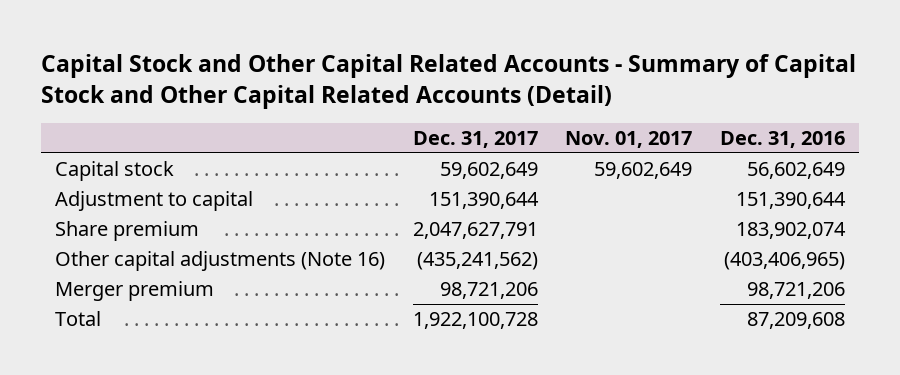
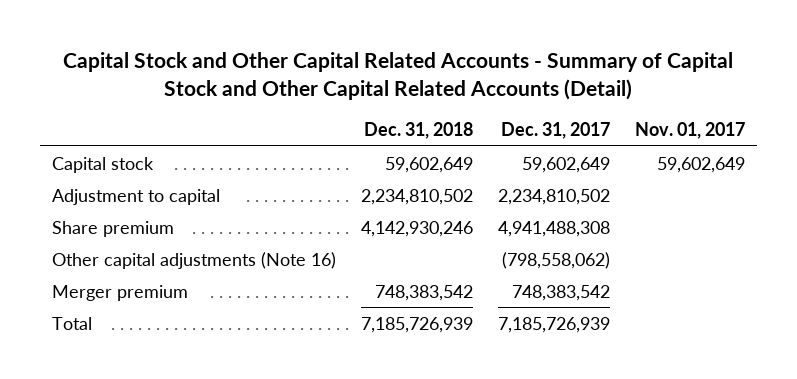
[720,130,846,148] Dec. 31, 2016 -> none
none -> [363,122,473,140] Dec. 31, 2018
[428,192,539,210] 151,390,644 -> [497,188,610,205] 2,234,810,502
[412,222,538,240] 2,047,627,791 -> [497,220,610,237] 4,941,488,308
[416,252,538,271] (435,241,562) -> [501,251,610,269] (798,558,062)
[439,282,538,300] 98,721,206 -> [511,284,610,301] 748,383,542
[412,312,538,330] 1,922,100,728 -> [497,316,610,333] 7,185,726,939

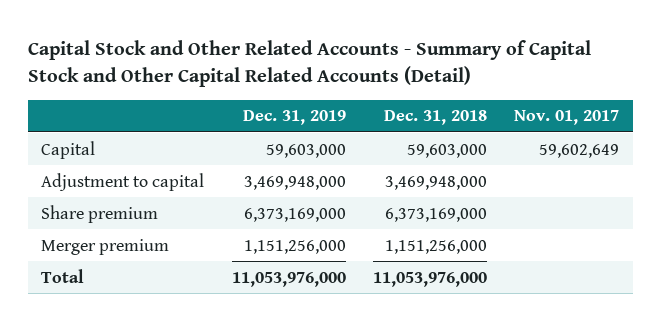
[63,51,734,100] Capital Stock and Other Capital Related Accounts - Summary of Capital Stock and Other Capital Related Accounts (Detail) -> [27,39,591,88] Capital Stock and Other Related Accounts - Summary of Capital Stock and Other Capital Related Accounts (Detail)
[500,122,610,140] Dec. 31, 2017 -> none
none -> [242,110,346,126] Dec. 31, 2019
[52,251,337,269] Other capital adjustments (Note 16) -> none
[52,156,155,173] Capital stock -> [41,140,96,159] Capital
[384,156,473,173] 59,602,649 -> [407,143,488,158] 59,603,000
[360,188,473,205] 2,234,810,502 -> [385,175,488,190] 3,469,948,000
[360,220,473,237] 4,142,930,246 -> [385,207,488,222] 6,373,169,000
[374,284,473,301] 748,383,542 -> [385,239,488,254] 1,151,256,000
[360,316,473,333] 7,185,726,939 -> [373,271,488,287] 11,053,976,000

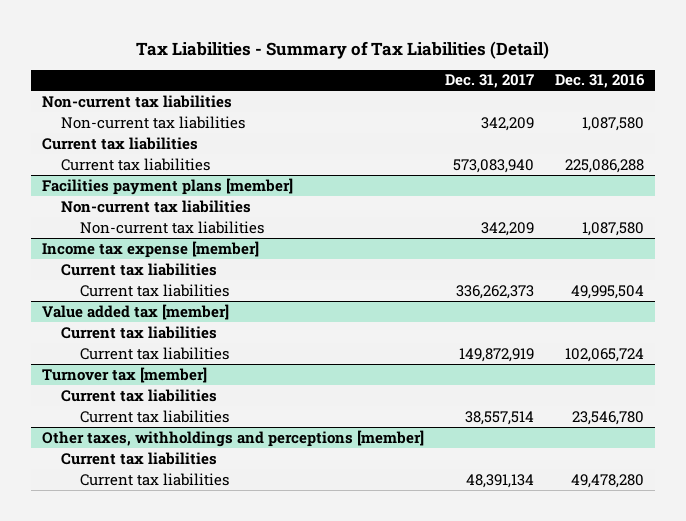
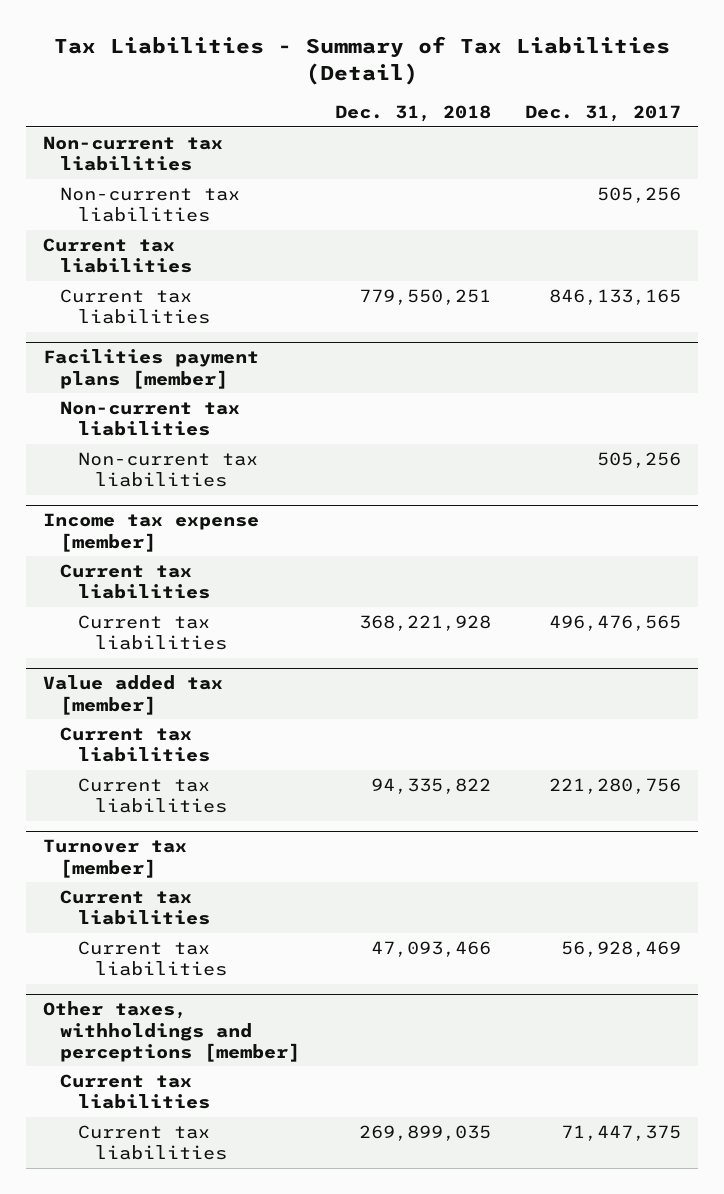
[555,74,646,89] Dec. 31, 2016 -> none
none -> [334,105,491,123] Dec. 31, 2018
[481,116,535,131] 342,209 -> [597,186,682,203] 505,256
[453,158,535,173] 573,083,940 -> [549,288,682,305] 846,133,165
[481,221,535,236] 342,209 -> [597,451,682,468] 505,256
[456,284,535,299] 336,262,373 -> [549,614,682,631] 496,476,565
[459,347,535,362] 149,872,919 -> [549,777,682,794] 221,280,756
[465,410,535,425] 38,557,514 -> [561,940,682,957] 56,928,469
[466,473,535,488] 48,391,134 -> [561,1124,682,1141] 71,447,375

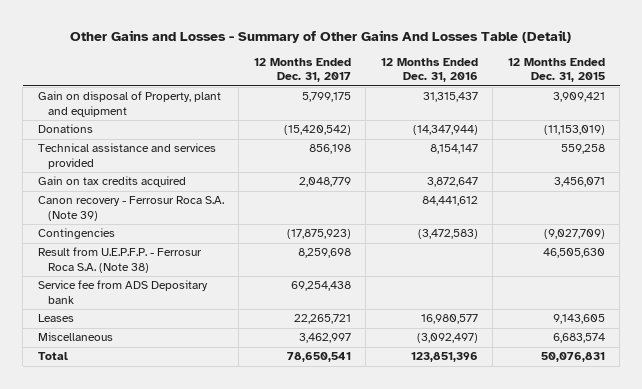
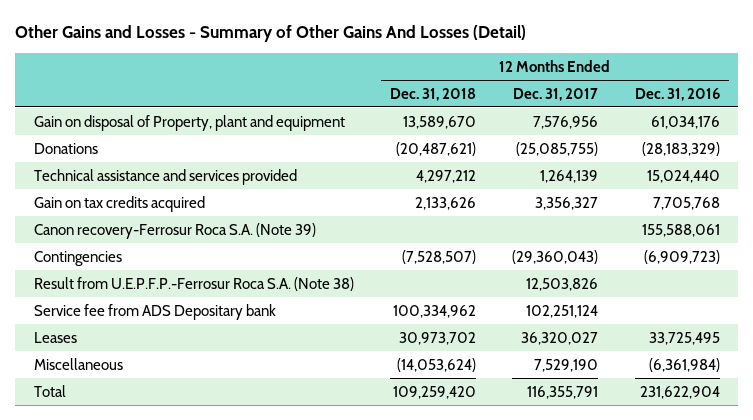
[70,30,572,44] Other Gains and Losses - Summary of Other Gains And Losses Table (Detail) -> [15,25,527,43] Other Gains and Losses - Summary of Other Gains And Losses (Detail)
[507,58,605,83] 12 Months Ended Dec. 31, 2015 -> none
none -> [389,87,476,101] Dec. 31, 2018
[301,92,351,103] 5,799,175 -> [533,115,599,129] 7,576,956
[422,92,478,103] 31,315,437 -> [650,115,720,129] 61,034,176
[283,125,351,136] (15,420,542) -> [516,141,599,156] (25,085,755)
[412,125,478,136] (14,347,944) -> [641,141,720,156] (28,183,329)
[308,144,351,155] 856,198 -> [540,169,599,183] 1,264,139
[429,144,478,155] 8,154,147 -> [646,169,720,183] 15,024,440
[298,177,351,188] 2,048,779 -> [535,196,599,210] 3,356,327
[426,177,478,188] 3,872,647 -> [652,196,720,210] 7,705,768
[37,196,224,221] Canon recovery - Ferrosur Roca S.A. (Note 39) -> [33,222,316,239] Canon recovery-Ferrosur Roca S.A. (Note 39)
[421,196,478,207] 84,441,612 -> [641,223,720,237] 155,588,061
[286,229,351,240] (17,875,923) -> [512,249,599,264] (29,360,043)
[417,229,478,240] (3,472,583) -> [643,249,720,264] (6,909,723)
[37,247,202,273] Result from U.E.P.F.P. - Ferrosur Roca S.A. (Note 38) -> [33,276,354,291] Result from U.E.P.F.P.-Ferrosur Roca S.A. (Note 38)
[297,248,351,259] 8,259,698 -> [526,277,599,291] 12,503,826
[290,281,351,292] 69,254,438 -> [526,304,599,318] 102,251,124
[293,314,351,325] 22,265,721 -> [521,331,599,345] 36,320,027
[420,314,478,325] 16,980,577 -> [648,331,720,345] 33,725,495
[298,333,351,344] 3,462,997 -> [534,358,599,372] 7,529,190
[416,333,478,344] (3,092,497) -> [648,357,720,372] (6,361,984)
[286,352,351,363] 78,650,541 -> [527,385,599,399] 116,355,791
[410,352,478,363] 123,851,396 -> [639,385,720,399] 231,622,904

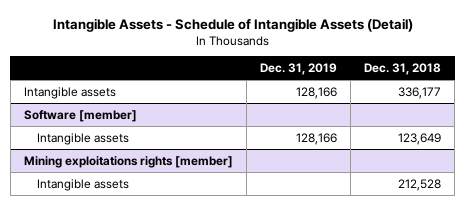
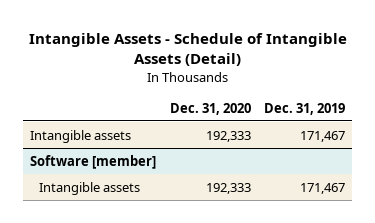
[364,63,442,76] Dec. 31, 2018 -> none
none -> [169,102,251,115] Dec. 31, 2020
[296,86,338,99] 128,166 -> [300,130,346,142] 171,467
[23,155,233,168] Mining exploitations rights [member] -> none
[37,178,130,191] Intangible assets -> none
[296,132,338,145] 128,166 -> [300,182,346,194] 171,467

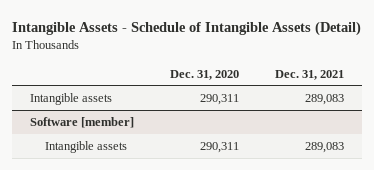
[264,102,346,115] Dec. 31, 2019 -> none
none -> [274,69,344,80] Dec. 31, 2021
[205,130,251,142] 192,333 -> [199,94,239,106] 290,311
[205,182,251,194] 192,333 -> [199,142,239,154] 290,311

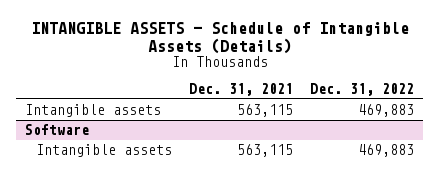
[12,20,362,36] Intangible Assets - Schedule of Intangible Assets (Detail) -> [30,22,409,54] INTANGIBLE ASSETS - Schedule of Intangible Assets (Details)
[169,69,239,80] Dec. 31, 2020 -> none
none -> [310,82,415,96] Dec. 31, 2022
[304,94,344,106] 289,083 -> [237,104,294,118] 563,115
[30,117,135,129] Software [member] -> [25,124,90,136] Software
[304,142,344,154] 289,083 -> [237,144,294,158] 563,115

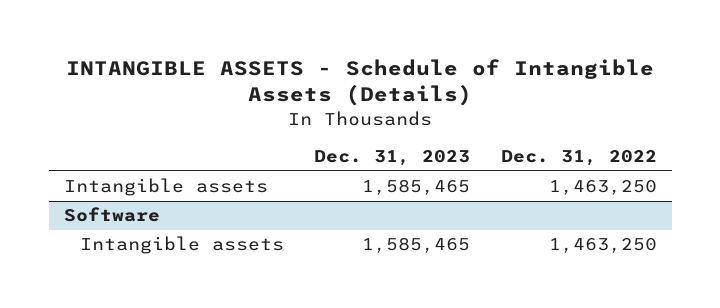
[189,82,294,96] Dec. 31, 2021 -> none
none -> [314,149,471,166] Dec. 31, 2023
[358,104,415,118] 469,883 -> [548,180,657,196] 1,463,250
[358,144,415,158] 469,883 -> [548,238,657,254] 1,463,250

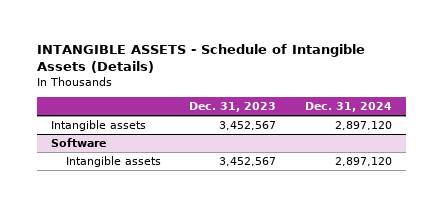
[500,149,657,166] Dec. 31, 2022 -> none
none -> [304,102,392,113] Dec. 31, 2024
[362,179,471,196] 1,585,465 -> [219,120,277,130] 3,452,567
[362,237,471,254] 1,585,465 -> [219,156,277,166] 3,452,567

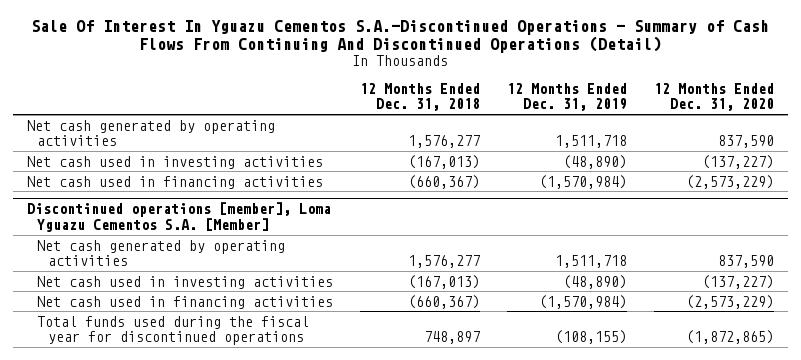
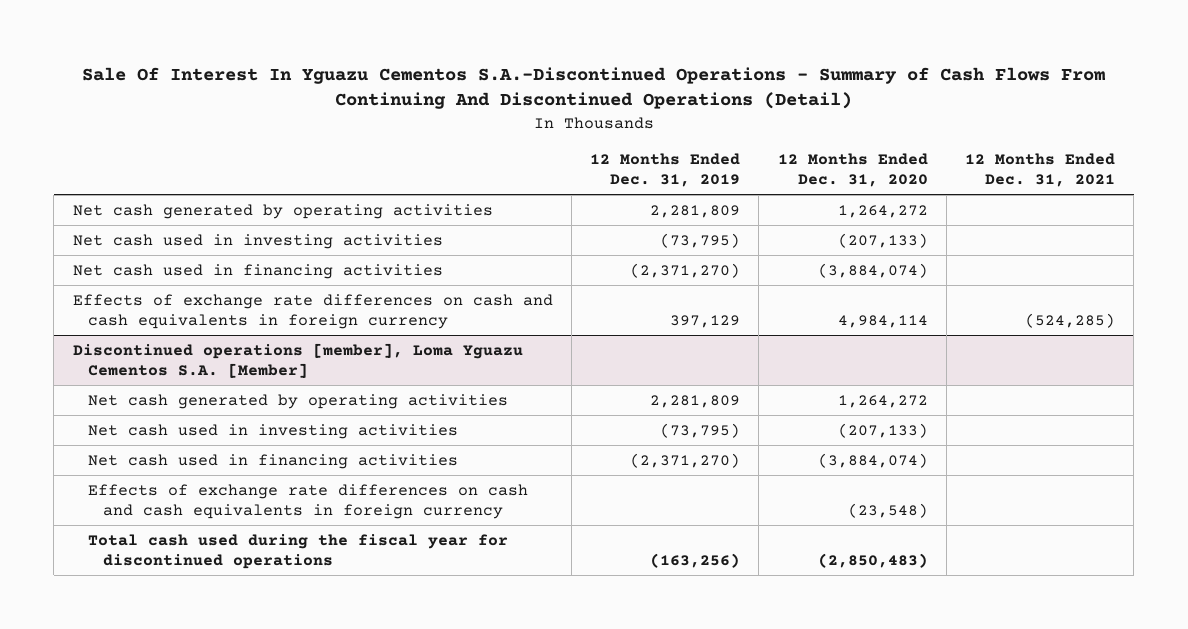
[360,82,481,112] 12 Months Ended Dec. 31, 2018 -> none
none -> [965,153,1116,188] 12 Months Ended Dec. 31, 2021
[555,135,628,149] 1,511,718 -> [650,204,741,218] 2,281,809
[718,135,775,149] 837,590 -> [837,204,928,218] 1,264,272
[563,154,628,169] (48,890) -> [660,232,741,248] (73,795)
[702,154,775,169] (137,227) -> [837,232,928,248] (207,133)
[539,174,628,189] (1,570,984) -> [630,262,741,278] (2,371,270)
[686,174,775,189] (2,573,229) -> [817,262,928,278] (3,884,074)
none -> [72,293,553,329] Effects of exchange rate differences on cash and cash equivalents in foreign currency
[555,255,628,269] 1,511,718 -> [650,394,741,408] 2,281,809
[718,255,775,269] 837,590 -> [837,394,928,408] 1,264,272
[563,274,628,289] (48,890) -> [660,422,741,438] (73,795)
[702,274,775,289] (137,227) -> [837,422,928,438] (207,133)
[539,294,628,309] (1,570,984) -> [630,452,741,468] (2,371,270)
[686,294,775,309] (2,573,229) -> [817,452,928,468] (3,884,074)
none -> [87,483,528,519] Effects of exchange rate differences on cash and cash equivalents in foreign currency
[37,315,310,346] Total funds used during the fiscal year for discontinued operations -> [87,533,508,569] Total cash used during the fiscal year for discontinued operations
[555,330,628,345] (108,155) -> [650,552,741,568] (163,256)
[686,330,775,345] (1,872,865) -> [817,552,928,568] (2,850,483)

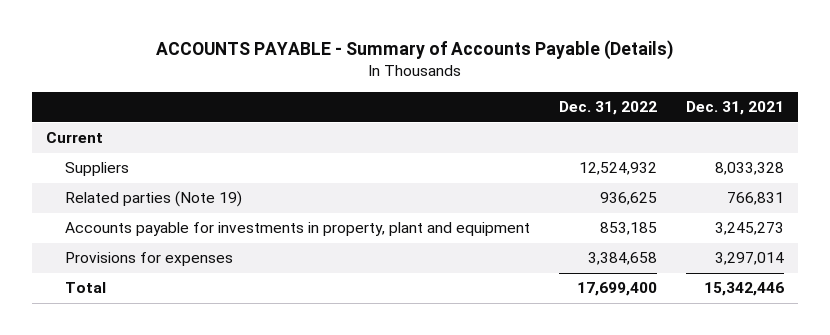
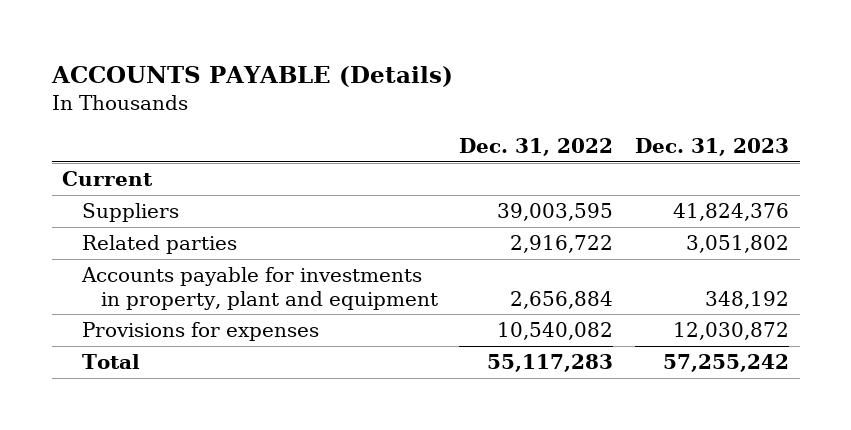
[155,40,673,61] ACCOUNTS PAYABLE - Summary of Accounts Payable (Details) -> [50,65,453,87] ACCOUNTS PAYABLE (Details)
[685,101,784,116] Dec. 31, 2021 -> none
none -> [634,137,789,156] Dec. 31, 2023
[579,162,658,176] 12,524,932 -> [497,203,614,222] 39,003,595
[65,191,243,208] Related parties (Note 19) -> [81,235,237,255] Related parties
[600,192,658,206] 936,625 -> [510,235,614,254] 2,916,722
[600,222,658,236] 853,185 -> [510,290,614,309] 2,656,884
[588,252,658,266] 3,384,658 -> [497,322,614,341] 10,540,082
[577,282,658,297] 17,699,400 -> [487,354,614,373] 55,117,283

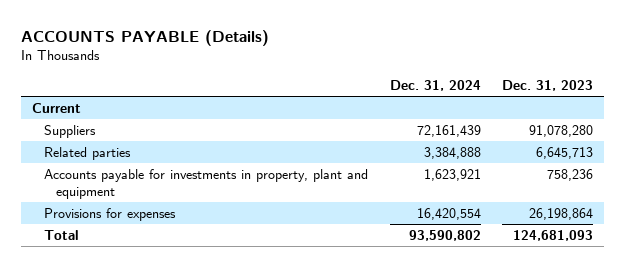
[459,137,614,156] Dec. 31, 2022 -> none
none -> [389,79,481,91] Dec. 31, 2024
[672,203,789,222] 41,824,376 -> [529,124,594,137] 91,078,280
[685,235,789,254] 3,051,802 -> [536,146,594,159] 6,645,713
[704,290,789,309] 348,192 -> [547,168,594,181] 758,236
[672,322,789,341] 12,030,872 -> [529,207,594,220] 26,198,864
[662,354,789,373] 57,255,242 -> [513,229,594,241] 124,681,093

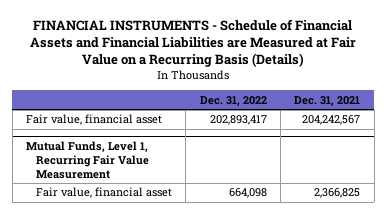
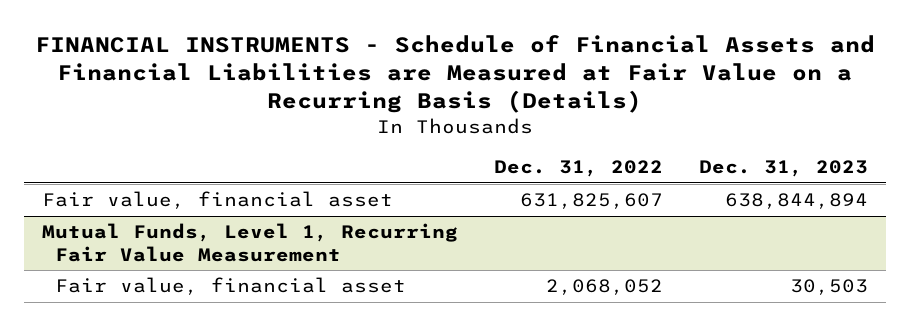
[294,95,361,106] Dec. 31, 2021 -> none
none -> [698,160,868,178] Dec. 31, 2023
[209,115,267,126] 202,893,417 -> [519,193,663,210] 631,825,607
[228,188,267,199] 664,098 -> [545,279,663,296] 2,068,052

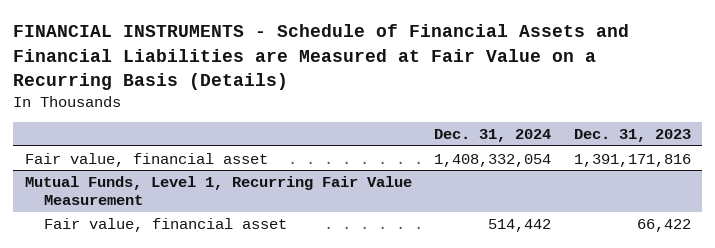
[493,160,663,178] Dec. 31, 2022 -> none
none -> [434,129,552,143] Dec. 31, 2024
[724,193,868,210] 638,844,894 -> [573,153,691,167] 1,391,171,816
[789,279,868,296] 30,503 -> [636,218,691,232] 66,422

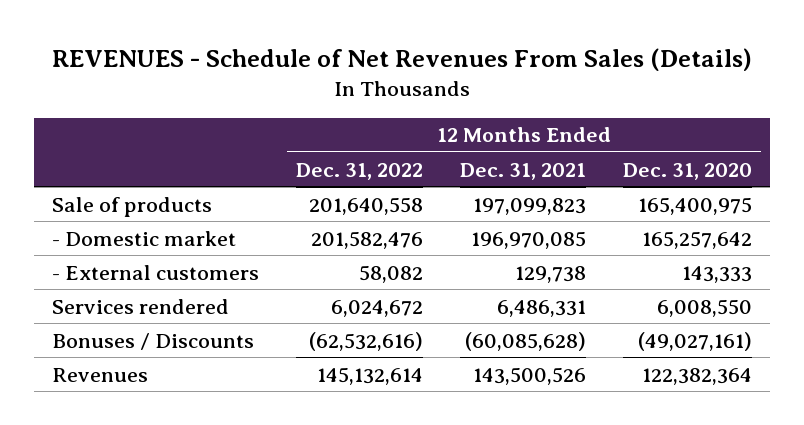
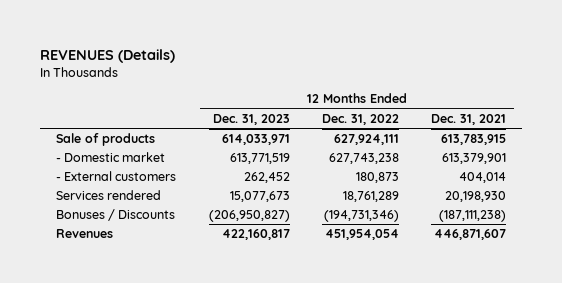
[51,47,752,71] REVENUES - Schedule of Net Revenues From Sales (Details) -> [40,48,176,63] REVENUES (Details)
[622,162,752,180] Dec. 31, 2020 -> none
none -> [212,113,290,125] Dec. 31, 2023
[308,196,423,215] 201,640,558 -> [333,134,399,146] 627,924,111
[472,197,586,215] 197,099,823 -> [440,134,506,146] 613,783,915
[310,230,423,249] 201,582,476 -> [328,153,399,165] 627,743,238
[470,230,586,249] 196,970,085 -> [441,153,506,165] 613,379,901
[358,264,423,283] 58,082 -> [355,172,399,184] 180,873
[514,265,586,283] 129,738 -> [458,172,506,184] 404,014
[330,299,423,317] 6,024,672 -> [342,191,399,203] 18,761,289
[496,299,586,317] 6,486,331 -> [444,191,506,203] 20,198,930
[308,331,423,351] (62,532,616) -> [323,210,399,223] (194,731,346)
[464,331,586,351] (60,085,628) -> [438,210,506,223] (187,111,238)
[316,366,423,385] 145,132,614 -> [324,229,399,241] 451,954,054
[472,366,586,385] 143,500,526 -> [433,229,506,241] 446,871,607

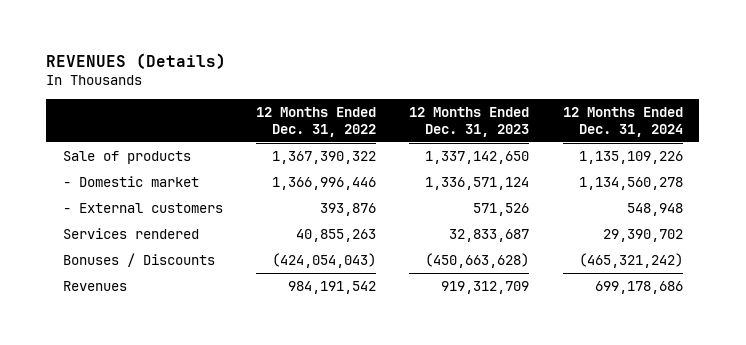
[430,113,506,125] Dec. 31, 2021 -> none
none -> [562,106,683,137] 12 Months Ended Dec. 31, 2024
[221,134,290,146] 614,033,971 -> [425,150,530,164] 1,337,142,650
[333,134,399,146] 627,924,111 -> [272,150,377,164] 1,367,390,322
[229,153,290,165] 613,771,519 -> [425,176,530,190] 1,336,571,124
[328,153,399,165] 627,743,238 -> [272,176,377,190] 1,366,996,446
[243,172,290,184] 262,452 -> [473,202,530,216] 571,526
[355,172,399,184] 180,873 -> [320,202,377,216] 393,876
[229,191,290,203] 15,077,673 -> [449,228,530,242] 32,833,687
[342,191,399,203] 18,761,289 -> [296,228,377,242] 40,855,263
[208,210,290,223] (206,950,827) -> [425,252,530,268] (450,663,628)
[323,210,399,223] (194,731,346) -> [272,252,377,268] (424,054,043)
[221,229,290,241] 422,160,817 -> [441,280,530,294] 919,312,709
[324,229,399,241] 451,954,054 -> [288,280,377,294] 984,191,542

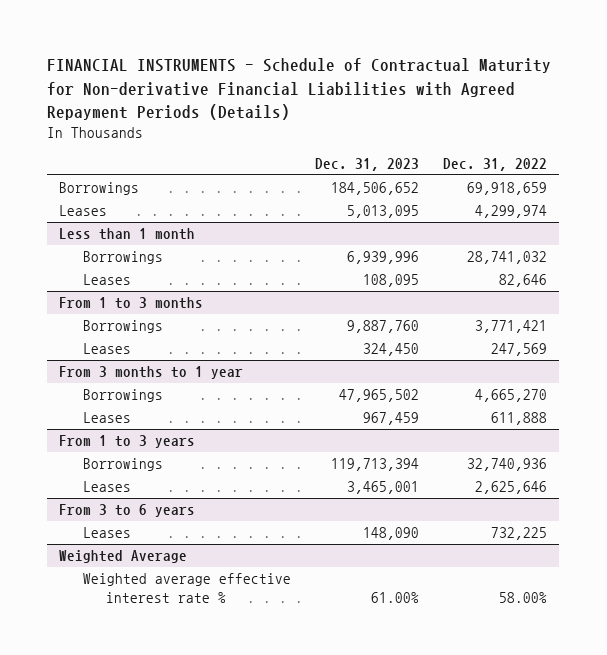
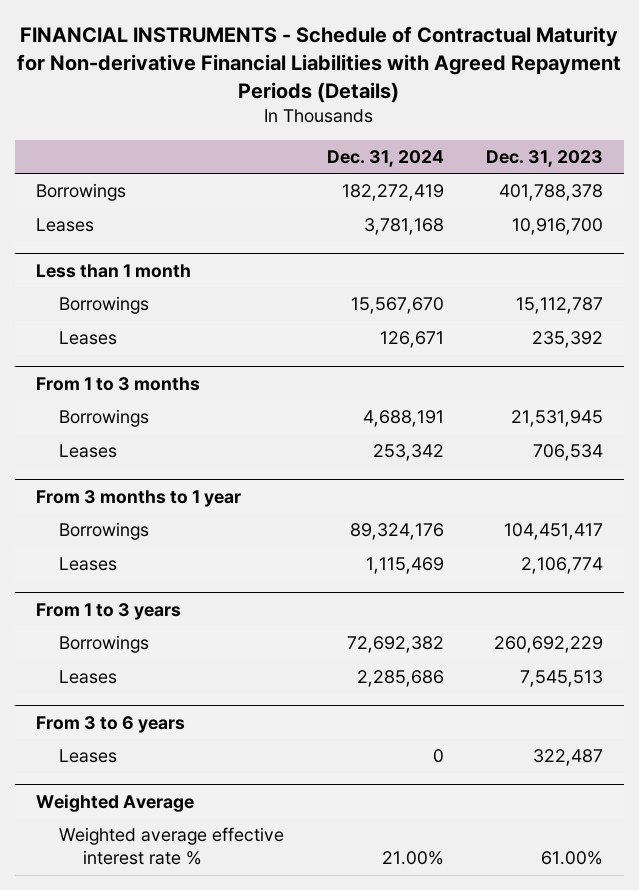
[443,158,548,172] Dec. 31, 2022 -> none
none -> [326,149,444,167] Dec. 31, 2024
[330,182,419,196] 184,506,652 -> [499,184,604,202] 401,788,378
[346,205,419,219] 5,013,095 -> [512,218,604,236] 10,916,700
[346,251,419,265] 6,939,996 -> [516,297,604,315] 15,112,787
[362,274,419,288] 108,095 -> [532,331,604,349] 235,392
[346,320,419,334] 9,887,760 -> [511,410,604,428] 21,531,945
[362,343,419,357] 324,450 -> [533,444,604,462] 706,534
[338,389,419,403] 47,965,502 -> [504,523,604,541] 104,451,417
[362,412,419,426] 967,459 -> [521,557,604,575] 2,106,774
[330,458,419,472] 119,713,394 -> [494,636,604,654] 260,692,229
[346,481,419,495] 3,465,001 -> [520,670,604,688] 7,545,513
[362,527,419,541] 148,090 -> [533,749,604,767] 322,487

